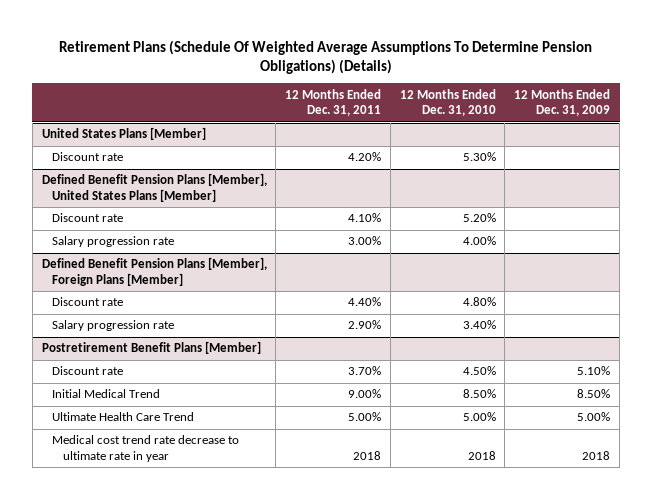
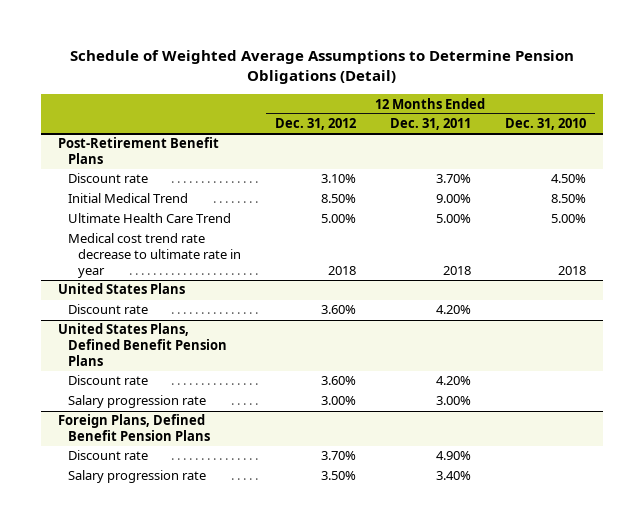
[58,39,592,75] Retirement Plans (Schedule Of Weighted Average Assumptions To Determine Pension Obligations) (Details) -> [69,49,574,85] Schedule of Weighted Average Assumptions to Determine Pension Obligations (Detail)
[514,88,611,117] 12 Months Ended Dec. 31, 2009 -> none
none -> [274,118,356,131] Dec. 31, 2012
[41,127,206,141] United States Plans [Member] -> none
[52,152,124,162] Discount rate -> none
[41,173,267,202] Defined Benefit Pension Plans [Member], United States Plans [Member] -> none
[52,213,124,223] Discount rate -> none
[52,236,175,248] Salary progression rate -> none
[41,257,267,286] Defined Benefit Pension Plans [Member], Foreign Plans [Member] -> none
[52,297,124,307] Discount rate -> none
[52,320,175,332] Salary progression rate -> none
[41,341,261,355] Postretirement Benefit Plans [Member] -> none
none -> [57,137,219,165] Post-Retirement Benefit Plans
none -> [57,283,185,295] United States Plans
none -> [67,304,148,315] Discount rate
none -> [57,323,227,366] United States Plans, Defined Benefit Pension Plans
none -> [67,375,148,386] Discount rate
none -> [67,395,206,409] Salary progression rate
none -> [57,414,210,442] Foreign Plans, Defined Benefit Pension Plans
none -> [67,450,148,461] Discount rate
none -> [67,470,206,484] Salary progression rate

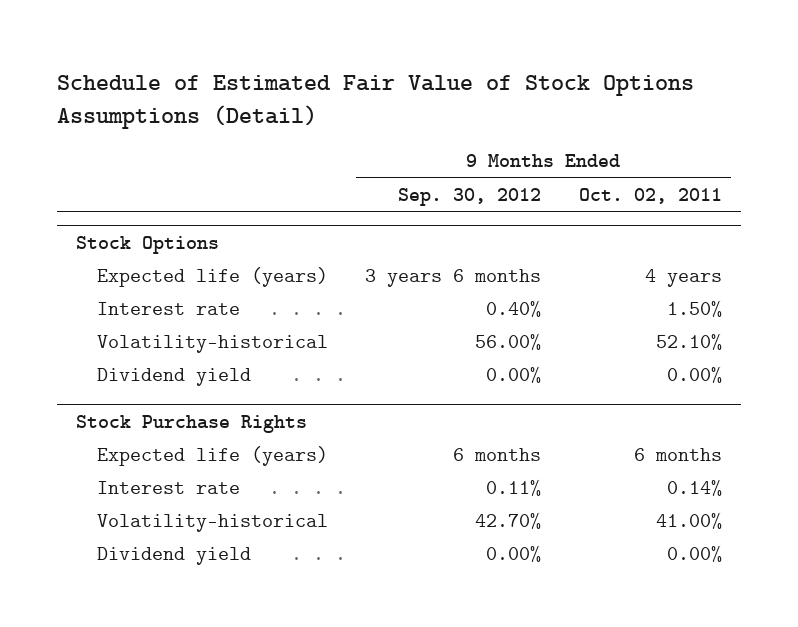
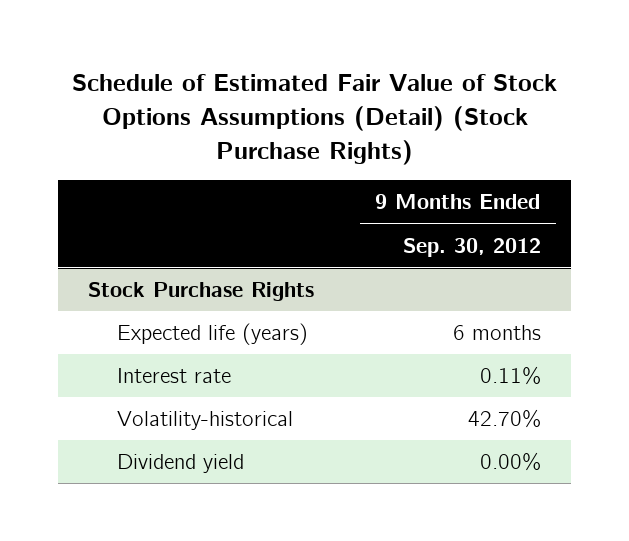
[57,75,695,130] Schedule of Estimated Fair Value of Stock Options Assumptions (Detail) -> [71,74,557,165] Schedule of Estimated Fair Value of Stock Options Assumptions (Detail) (Stock Purchase Rights)
[578,187,722,204] Oct. 02, 2011 -> none
[76,235,220,254] Stock Options -> none
[96,267,328,288] Expected life (years) -> none
[96,302,240,316] Interest rate -> none
[96,335,328,354] Volatility-historical -> none
[96,368,251,387] Dividend yield -> none

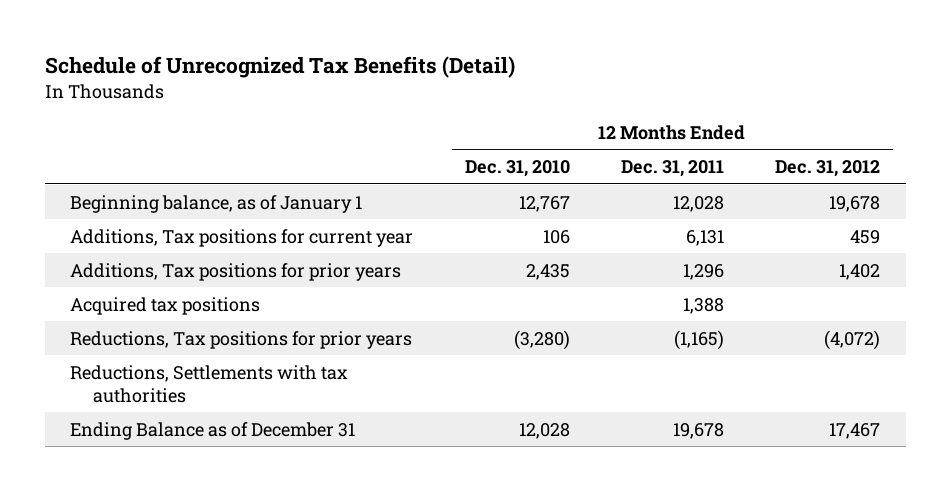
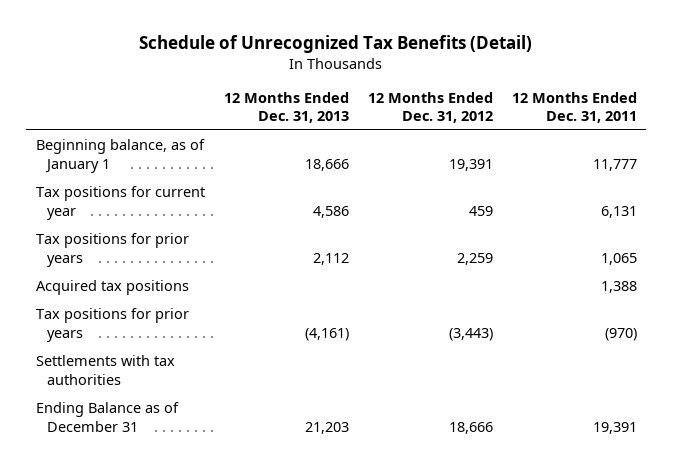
[464,160,570,178] Dec. 31, 2010 -> none
none -> [223,91,349,124] 12 Months Ended Dec. 31, 2013
[672,195,724,212] 12,028 -> [592,158,637,171] 11,777
[829,195,881,212] 19,678 -> [448,158,493,171] 19,391
[70,228,414,247] Additions, Tax positions for current year -> [35,186,205,220] Tax positions for current year
[70,262,402,281] Additions, Tax positions for prior years -> [35,233,189,267] Tax positions for prior years
[682,263,724,280] 1,296 -> [600,252,637,265] 1,065
[839,263,881,280] 1,402 -> [456,252,493,265] 2,259
[70,330,413,349] Reductions, Tax positions for prior years -> [35,308,189,342] Tax positions for prior years
[673,329,724,350] (1,165) -> [604,327,637,341] (970)
[824,329,881,350] (4,072) -> [448,327,493,341] (3,443)
[70,364,349,403] Reductions, Settlements with tax authorities -> [35,355,175,385] Settlements with tax authorities
[672,422,724,439] 19,678 -> [592,421,637,434] 19,391
[829,422,881,439] 17,467 -> [448,421,493,434] 18,666

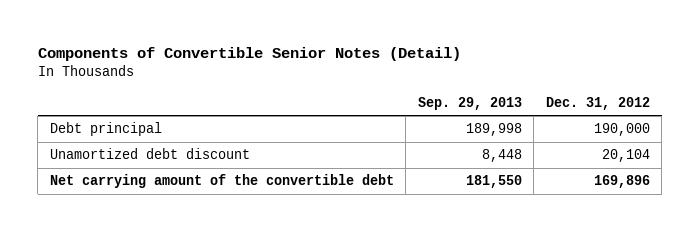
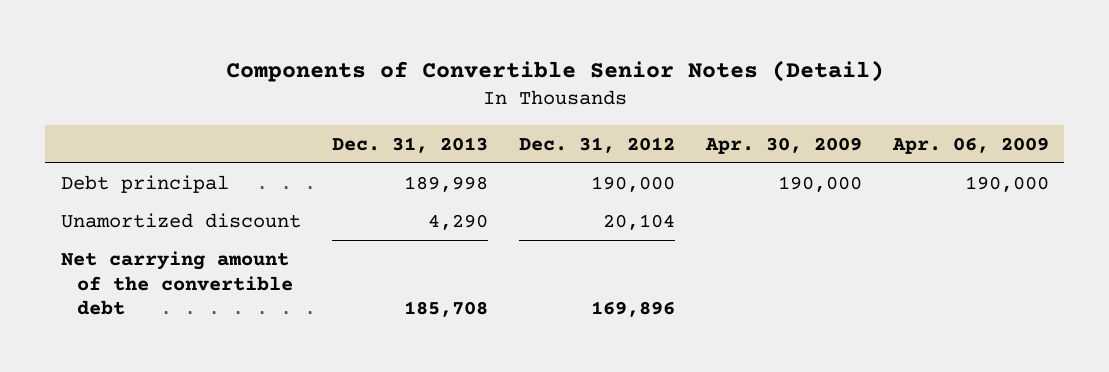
[417,96,522,110] Sep. 29, 2013 -> none
none -> [331,136,488,153] Dec. 31, 2013
none -> [704,136,862,154] Apr. 30, 2009
none -> [891,136,1049,154] Apr. 06, 2009
[49,148,250,160] Unamortized debt discount -> [60,212,301,228] Unamortized discount

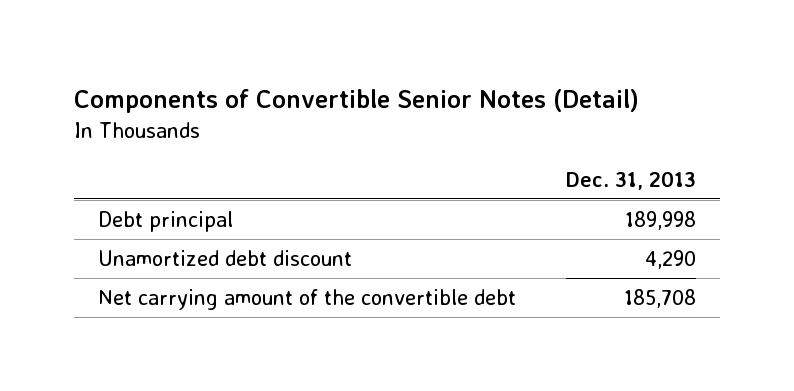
[518,136,675,153] Dec. 31, 2012 -> none
[704,136,862,154] Apr. 30, 2009 -> none
[891,136,1049,154] Apr. 06, 2009 -> none
[60,212,301,228] Unamortized discount -> [98,250,353,267] Unamortized debt discount

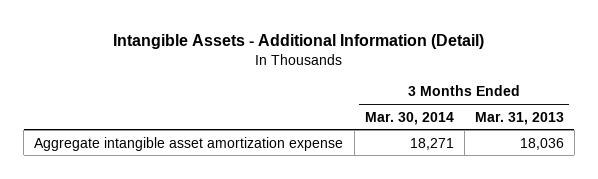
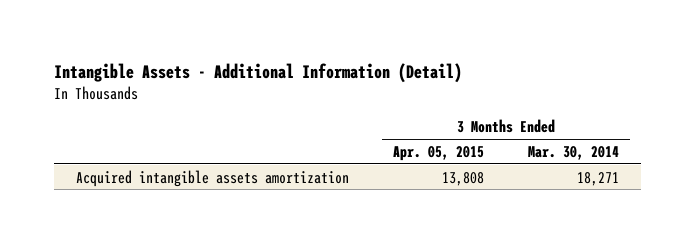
[474,111,564,125] Mar. 31, 2013 -> none
none -> [392,145,484,161] Apr. 05, 2015
[34,136,344,151] Aggregate intangible asset amortization expense -> [75,169,349,187] Acquired intangible assets amortization

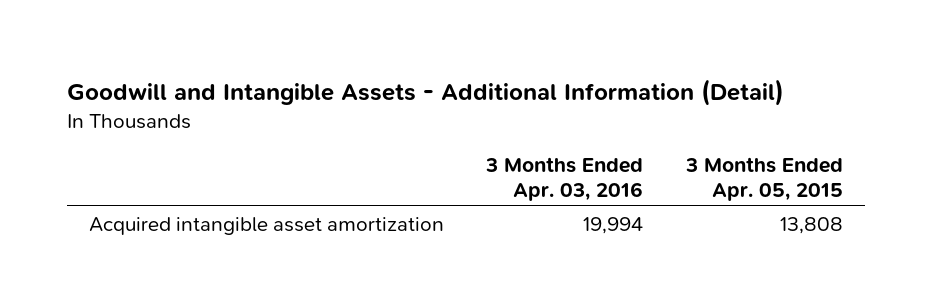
[53,63,462,84] Intangible Assets - Additional Information (Detail) -> [67,78,785,106] Goodwill and Intangible Assets - Additional Information (Detail)
[527,145,619,160] Mar. 30, 2014 -> none
none -> [485,157,644,201] 3 Months Ended Apr. 03, 2016
[75,169,349,187] Acquired intangible assets amortization -> [88,216,444,235] Acquired intangible asset amortization

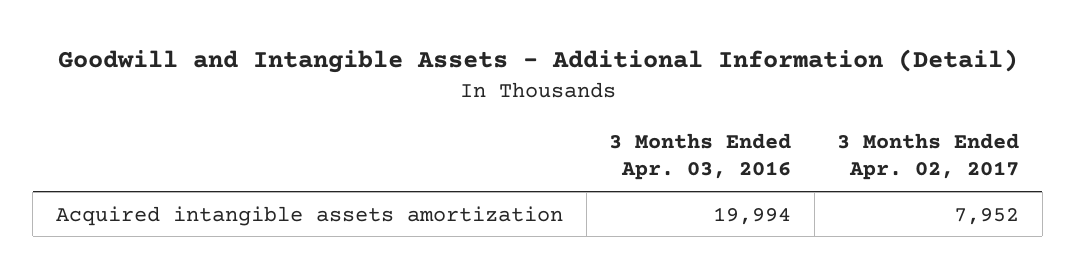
[685,157,844,201] 3 Months Ended Apr. 05, 2015 -> none
none -> [837,133,1020,181] 3 Months Ended Apr. 02, 2017
[88,216,444,235] Acquired intangible asset amortization -> [56,205,564,226] Acquired intangible assets amortization

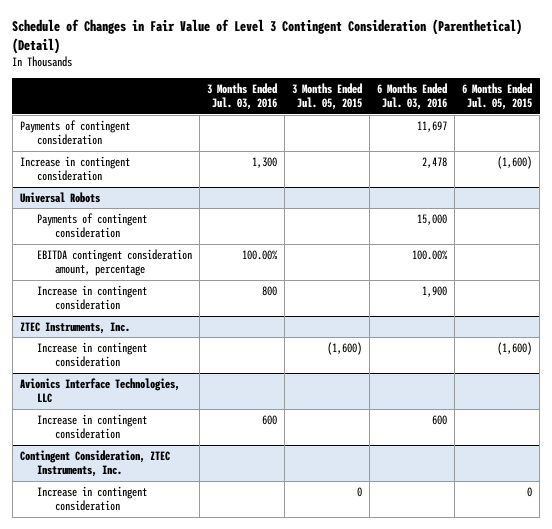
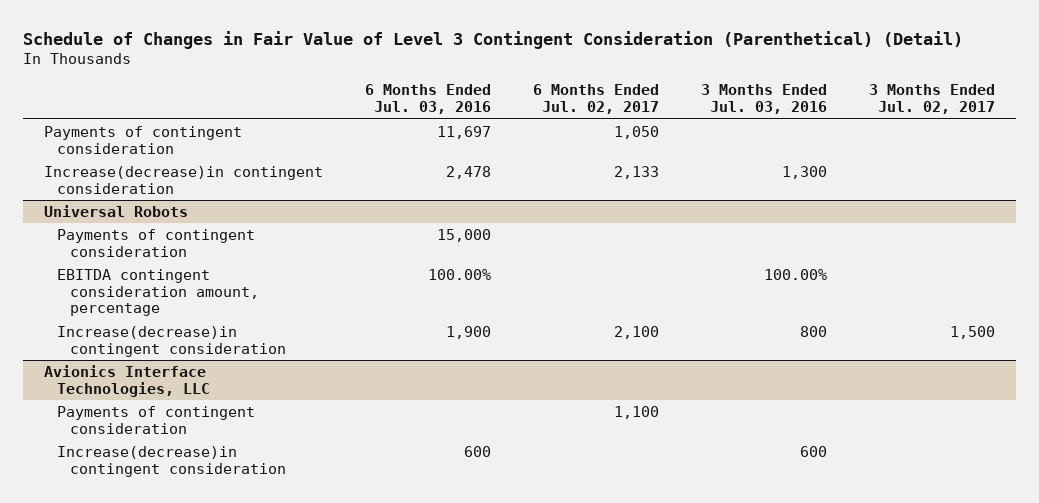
[292,82,363,111] 3 Months Ended Jul. 05, 2015 -> none
[462,82,533,111] 6 Months Ended Jul. 05, 2015 -> none
none -> [532,84,659,115] 6 Months Ended Jul. 02, 2017
none -> [868,84,995,115] 3 Months Ended Jul. 02, 2017
[19,155,130,182] Increase in contingent consideration -> [43,165,323,194] Increase(decrease)in contingent consideration
[19,321,130,334] ZTEC Instruments, Inc. -> none
[37,341,148,368] Increase in contingent consideration -> none
[37,284,148,311] Increase in contingent consideration -> [56,325,286,357] Increase(decrease)in contingent consideration
[19,449,170,478] Contingent Consideration, ZTEC Instruments, Inc. -> none
[37,485,148,512] Increase in contingent consideration -> none
none -> [56,405,255,434] Payments of contingent consideration
[37,413,148,440] Increase in contingent consideration -> [56,445,286,477] Increase(decrease)in contingent consideration

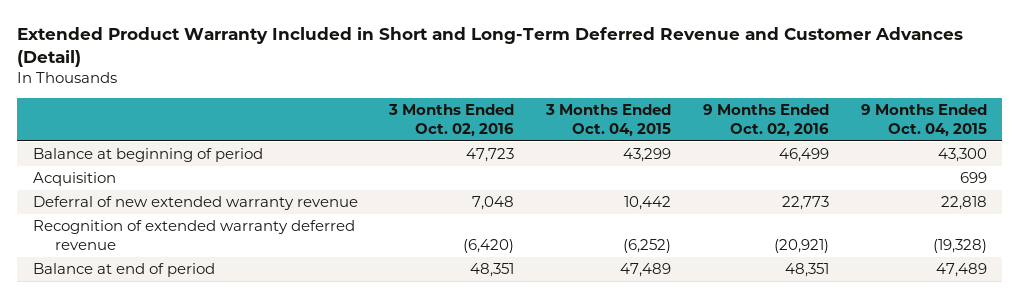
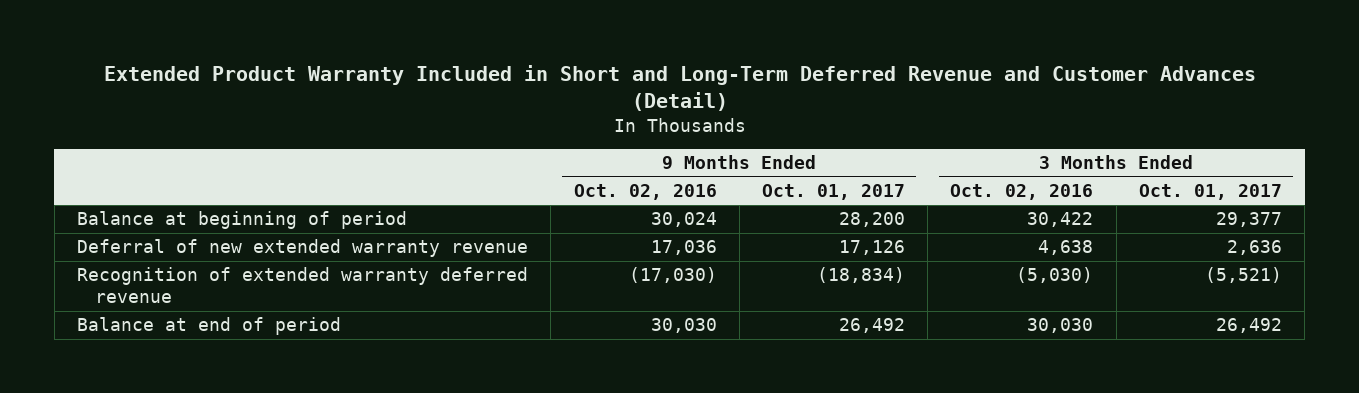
[545,103,672,137] 3 Months Ended Oct. 04, 2015 -> none
[860,103,987,137] 9 Months Ended Oct. 04, 2015 -> none
none -> [762,183,906,200] Oct. 01, 2017
none -> [1138,183,1282,200] Oct. 01, 2017
[32,172,116,187] Acquisition -> none
[466,148,515,163] 47,723 -> [1027,212,1094,228] 30,422
[778,148,829,163] 46,499 -> [650,212,717,228] 30,024
[472,196,515,211] 7,048 -> [1038,240,1094,256] 4,638
[781,196,829,211] 22,773 -> [650,240,717,256] 17,036
[463,239,515,254] (6,420) -> [1016,267,1094,284] (5,030)
[773,239,829,254] (20,921) -> [628,267,717,284] (17,030)
[470,263,515,278] 48,351 -> [1027,318,1094,334] 30,030
[784,263,829,278] 48,351 -> [650,318,717,334] 30,030

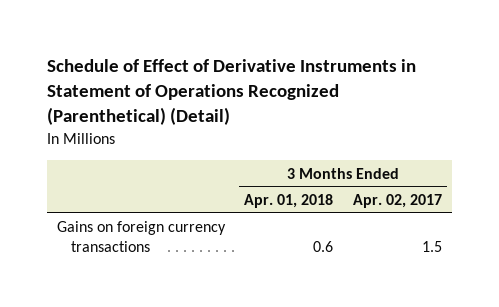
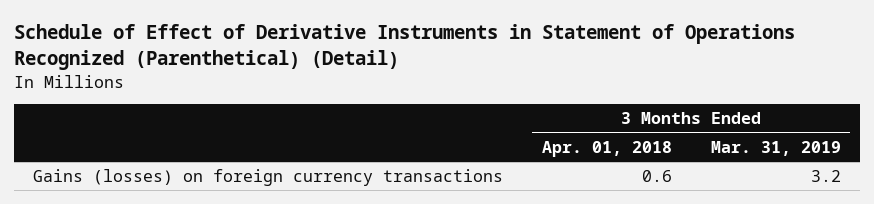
[353,194,443,209] Apr. 02, 2017 -> none
none -> [710,140,841,156] Mar. 31, 2019
[56,221,226,253] Gains on foreign currency transactions -> [33,169,504,187] Gains (losses) on foreign currency transactions

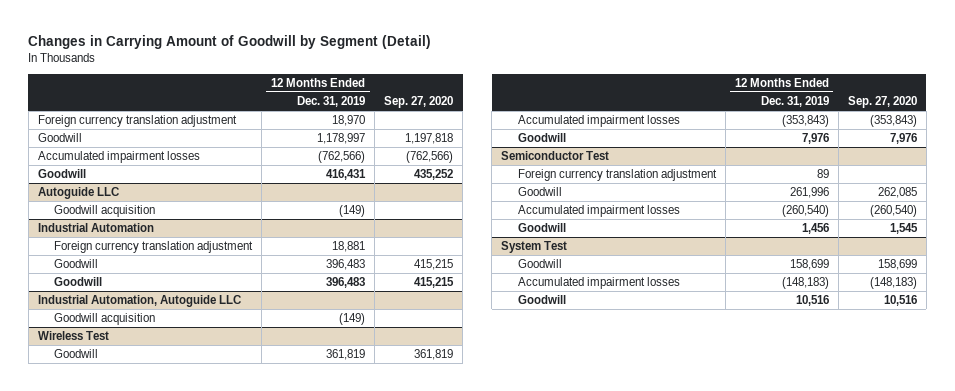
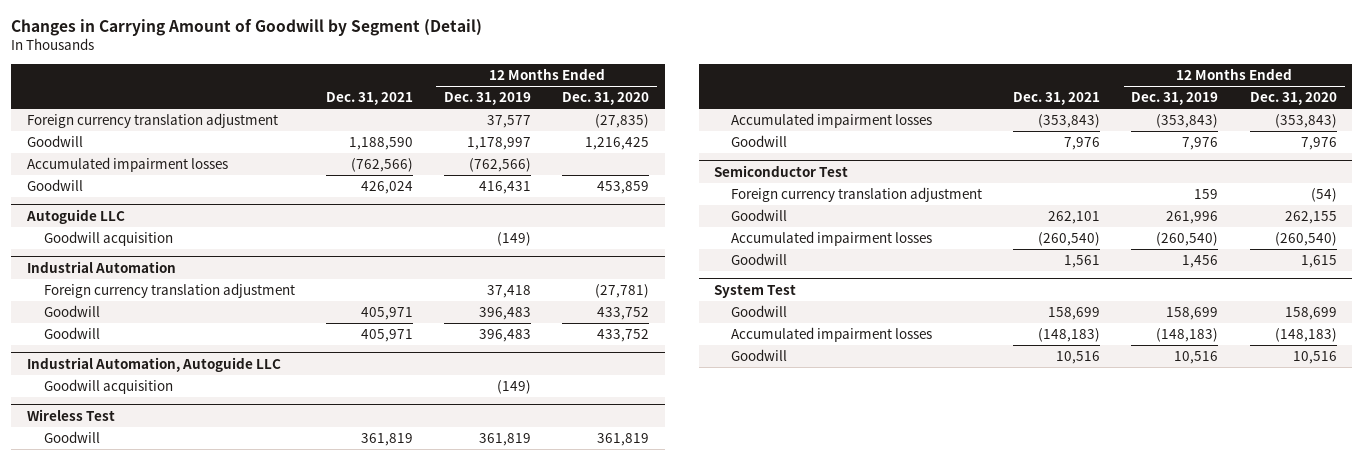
[384,95,454,108] Sep. 27, 2020 -> none
none -> [325,92,413,106] Dec. 31, 2021
none -> [562,92,650,106] Dec. 31, 2020
[331,115,365,127] 18,970 -> [487,115,532,129] 37,577
[331,241,365,253] 18,881 -> [487,285,532,299] 37,418
[816,169,829,179] 89 -> [1194,189,1219,200] 159

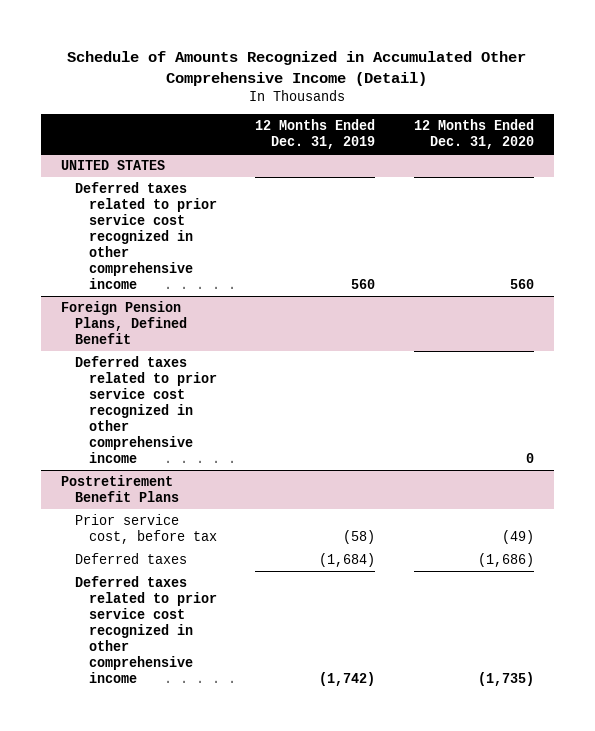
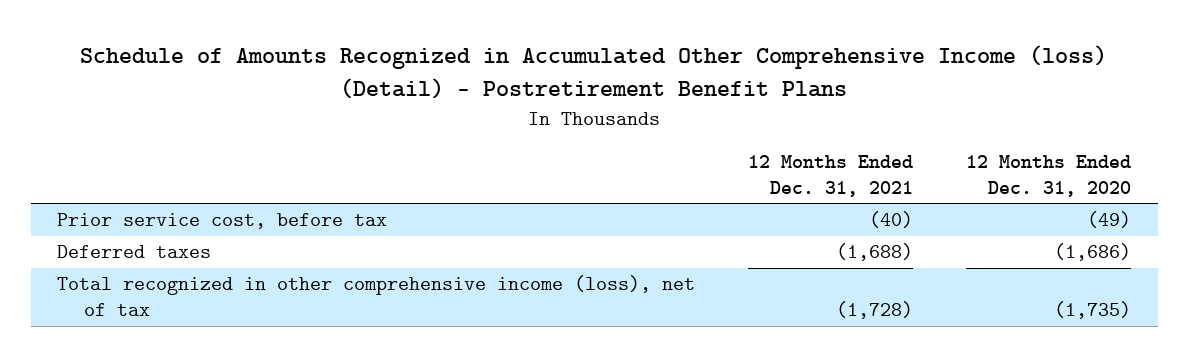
[67,50,527,86] Schedule of Amounts Recognized in Accumulated Other Comprehensive Income (Detail) -> [80,45,1108,100] Schedule of Amounts Recognized in Accumulated Other Comprehensive Income (loss) (Detail) - Postretirement Benefit Plans
[255,118,376,149] 12 Months Ended Dec. 31, 2019 -> none
none -> [748,155,914,197] 12 Months Ended Dec. 31, 2021
[60,159,165,170] UNITED STATES -> none
[74,181,217,290] Deferred taxes related to prior service cost recognized in other comprehensive income -> none
[60,300,187,345] Foreign Pension Plans, Defined Benefit -> none
[74,355,217,464] Deferred taxes related to prior service cost recognized in other comprehensive income -> none
[60,474,179,502] Postretirement Benefit Plans -> none
[74,575,217,684] Deferred taxes related to prior service cost recognized in other comprehensive income -> [57,275,696,317] Total recognized in other comprehensive income (loss), net of tax

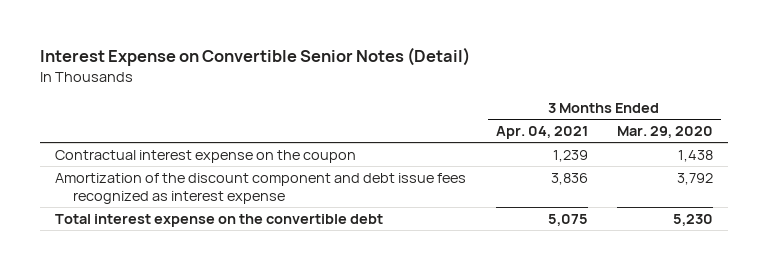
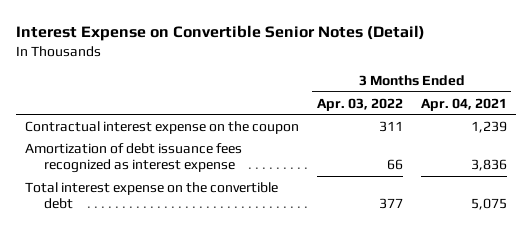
[617,125,714,138] Mar. 29, 2020 -> none
none -> [316,97,403,111] Apr. 03, 2022
[54,172,466,204] Amortization of the discount component and debt issue fees recognized as interest expense -> [24,142,242,173] Amortization of debt issuance fees recognized as interest expense

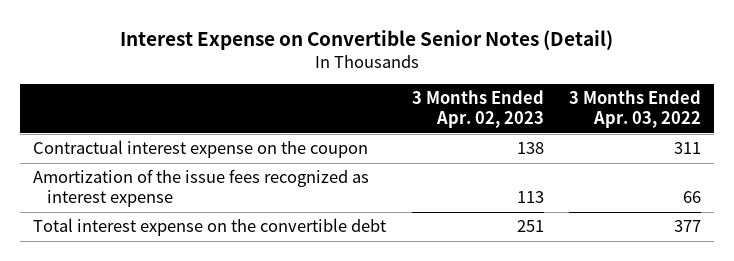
[420,97,507,111] Apr. 04, 2021 -> none
none -> [411,90,544,129] 3 Months Ended Apr. 02, 2023
[24,142,242,173] Amortization of debt issuance fees recognized as interest expense -> [33,169,370,208] Amortization of the issue fees recognized as interest expense

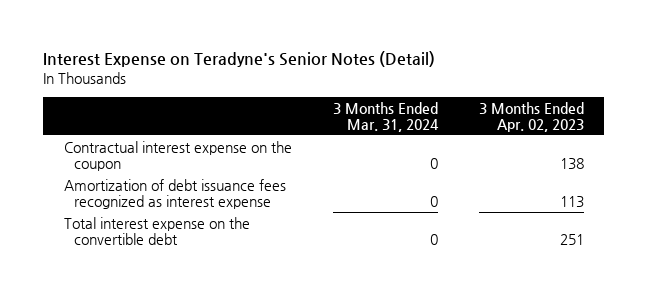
[120,29,614,50] Interest Expense on Convertible Senior Notes (Detail) -> [42,51,435,68] Interest Expense on Teradyne's Senior Notes (Detail)
[569,90,702,129] 3 Months Ended Apr. 03, 2022 -> none
none -> [332,101,439,132] 3 Months Ended Mar. 31, 2024
[33,169,370,208] Amortization of the issue fees recognized as interest expense -> [63,178,286,209] Amortization of debt issuance fees recognized as interest expense

